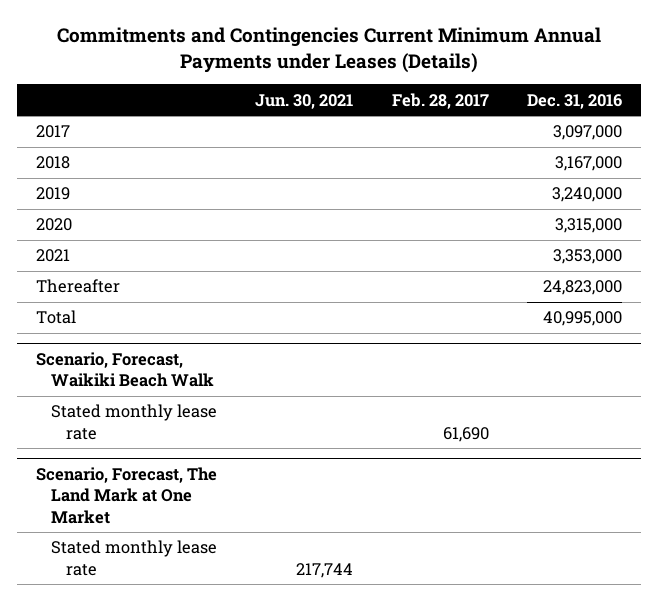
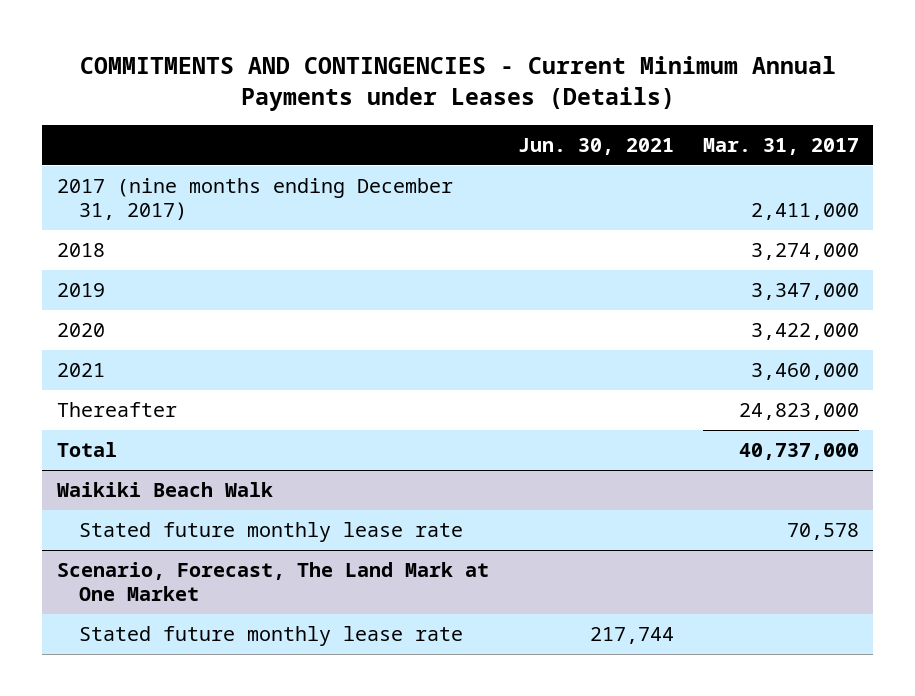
[57,27,602,73] Commitments and Contingencies Current Minimum Annual Payments under Leases (Details) -> [79,55,836,111] COMMITMENTS AND CONTINGENCIES - Current Minimum Annual Payments under Leases (Details)
[391,92,489,109] Feb. 28, 2017 -> none
[527,93,623,109] Dec. 31, 2016 -> none
none -> [702,137,859,155] Mar. 31, 2017
[35,125,70,139] 2017 -> [56,178,453,221] 2017 (nine months ending December 31, 2017)
[35,351,215,388] Scenario, Forecast, Waikiki Beach Walk -> [56,482,273,498] Waikiki Beach Walk
[51,404,218,440] Stated monthly lease rate -> [79,522,464,543] Stated future monthly lease rate
[51,540,218,576] Stated monthly lease rate -> [79,626,464,647] Stated future monthly lease rate

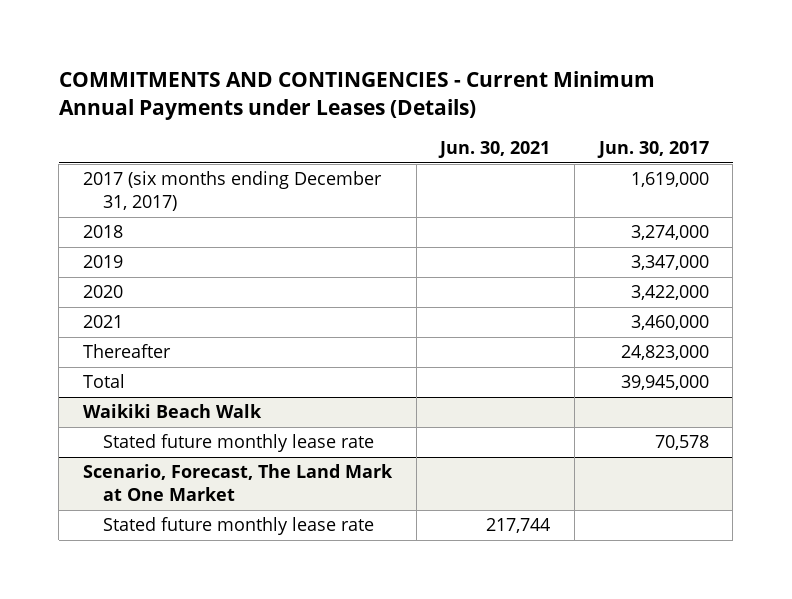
[702,137,859,155] Mar. 31, 2017 -> none
none -> [596,141,709,159] Jun. 30, 2017
[56,178,453,221] 2017 (nine months ending December 31, 2017) -> [82,171,382,212] 2017 (six months ending December 31, 2017)

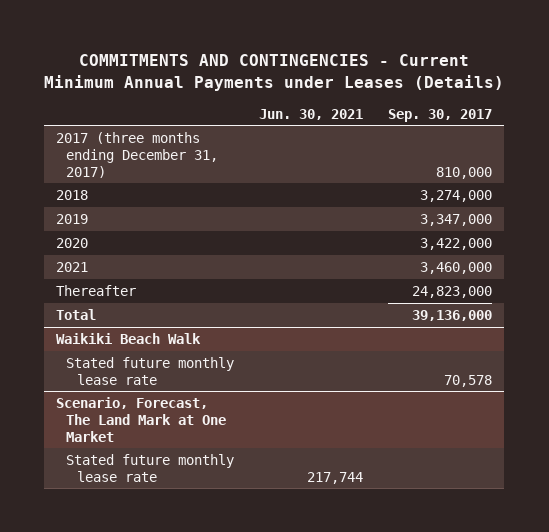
[596,141,709,159] Jun. 30, 2017 -> none
none -> [388,108,493,122] Sep. 30, 2017
[82,171,382,212] 2017 (six months ending December 31, 2017) -> [56,131,219,178] 2017 (three months ending December 31, 2017)

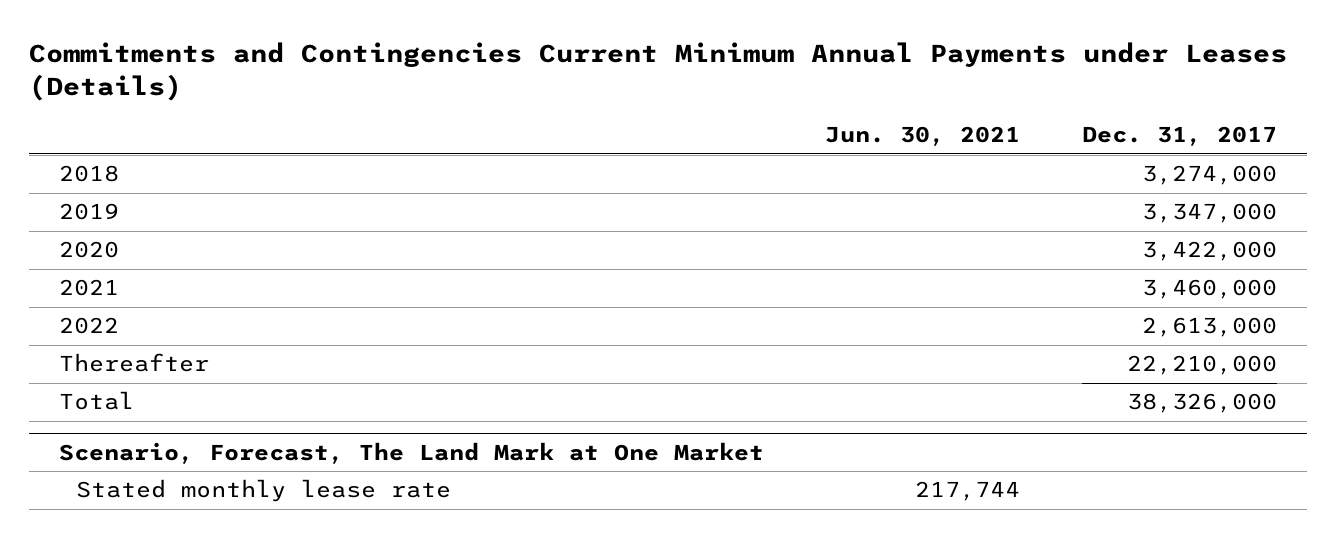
[44,53,505,91] COMMITMENTS AND CONTINGENCIES - Current Minimum Annual Payments under Leases (Details) -> [28,41,1287,101] Commitments and Contingencies Current Minimum Annual Payments under Leases (Details)
[388,108,493,122] Sep. 30, 2017 -> none
none -> [1081,126,1277,147] Dec. 31, 2017
[56,131,219,178] 2017 (three months ending December 31, 2017) -> none
none -> [59,317,120,335] 2022
[56,332,202,344] Waikiki Beach Walk -> none
[66,356,235,385] Stated future monthly lease rate -> none
[66,453,235,482] Stated future monthly lease rate -> [75,479,451,503] Stated monthly lease rate

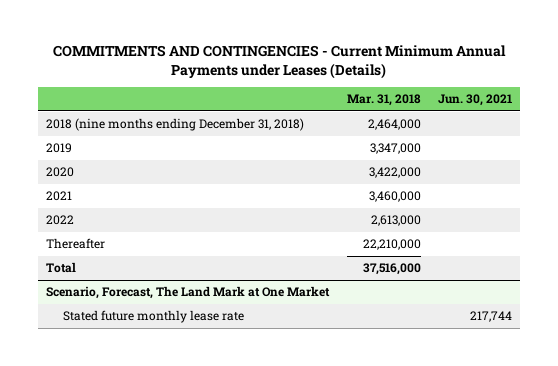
[28,41,1287,101] Commitments and Contingencies Current Minimum Annual Payments under Leases (Details) -> [53,45,507,80] COMMITMENTS AND CONTINGENCIES - Current Minimum Annual Payments under Leases (Details)
[1081,126,1277,147] Dec. 31, 2017 -> none
none -> [346,94,421,107] Mar. 31, 2018
[59,165,120,183] 2018 -> [46,118,305,132] 2018 (nine months ending December 31, 2018)
[75,479,451,503] Stated monthly lease rate -> [63,310,245,324] Stated future monthly lease rate

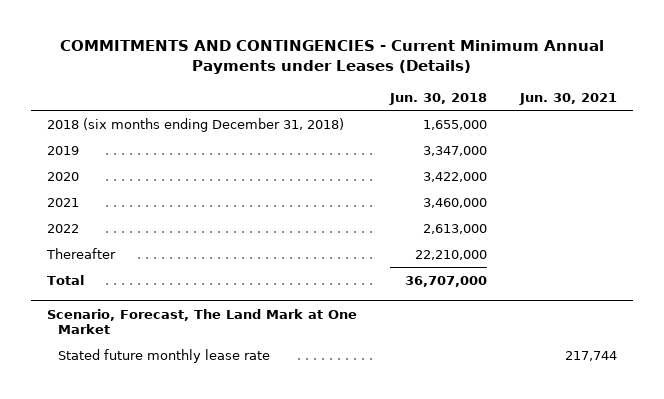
[346,94,421,107] Mar. 31, 2018 -> none
none -> [388,92,487,105] Jun. 30, 2018
[46,118,305,132] 2018 (nine months ending December 31, 2018) -> [47,117,345,132] 2018 (six months ending December 31, 2018)

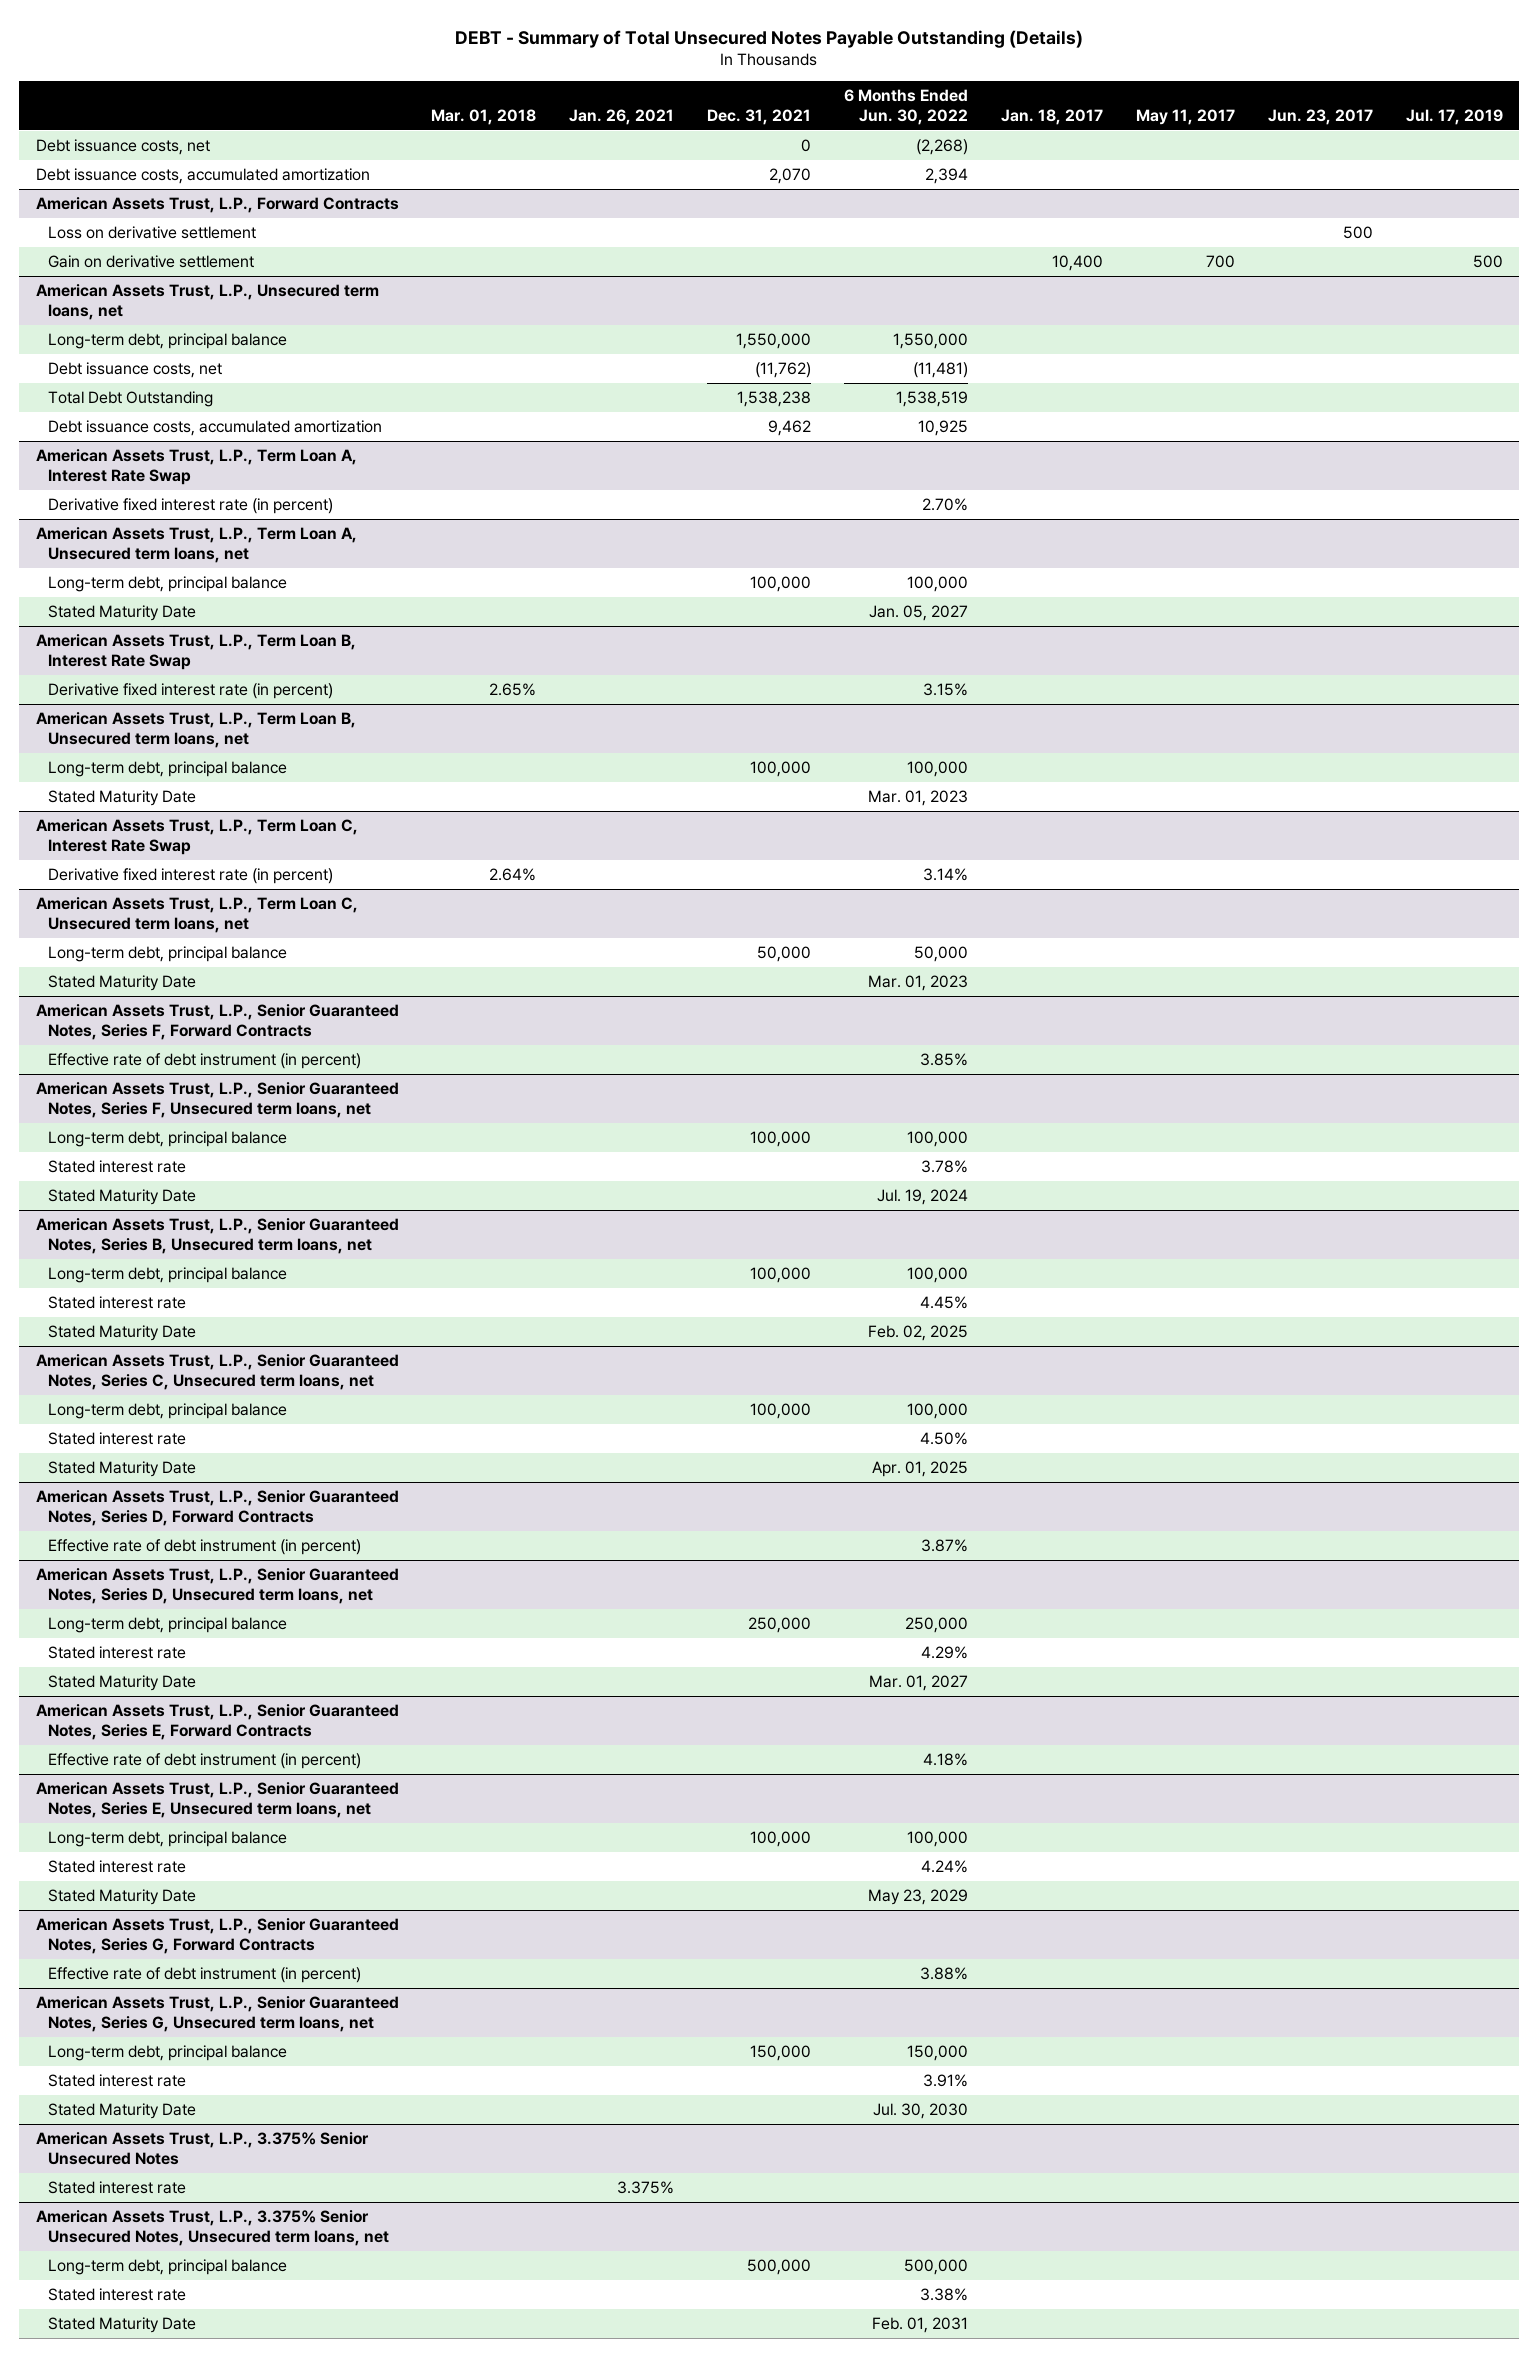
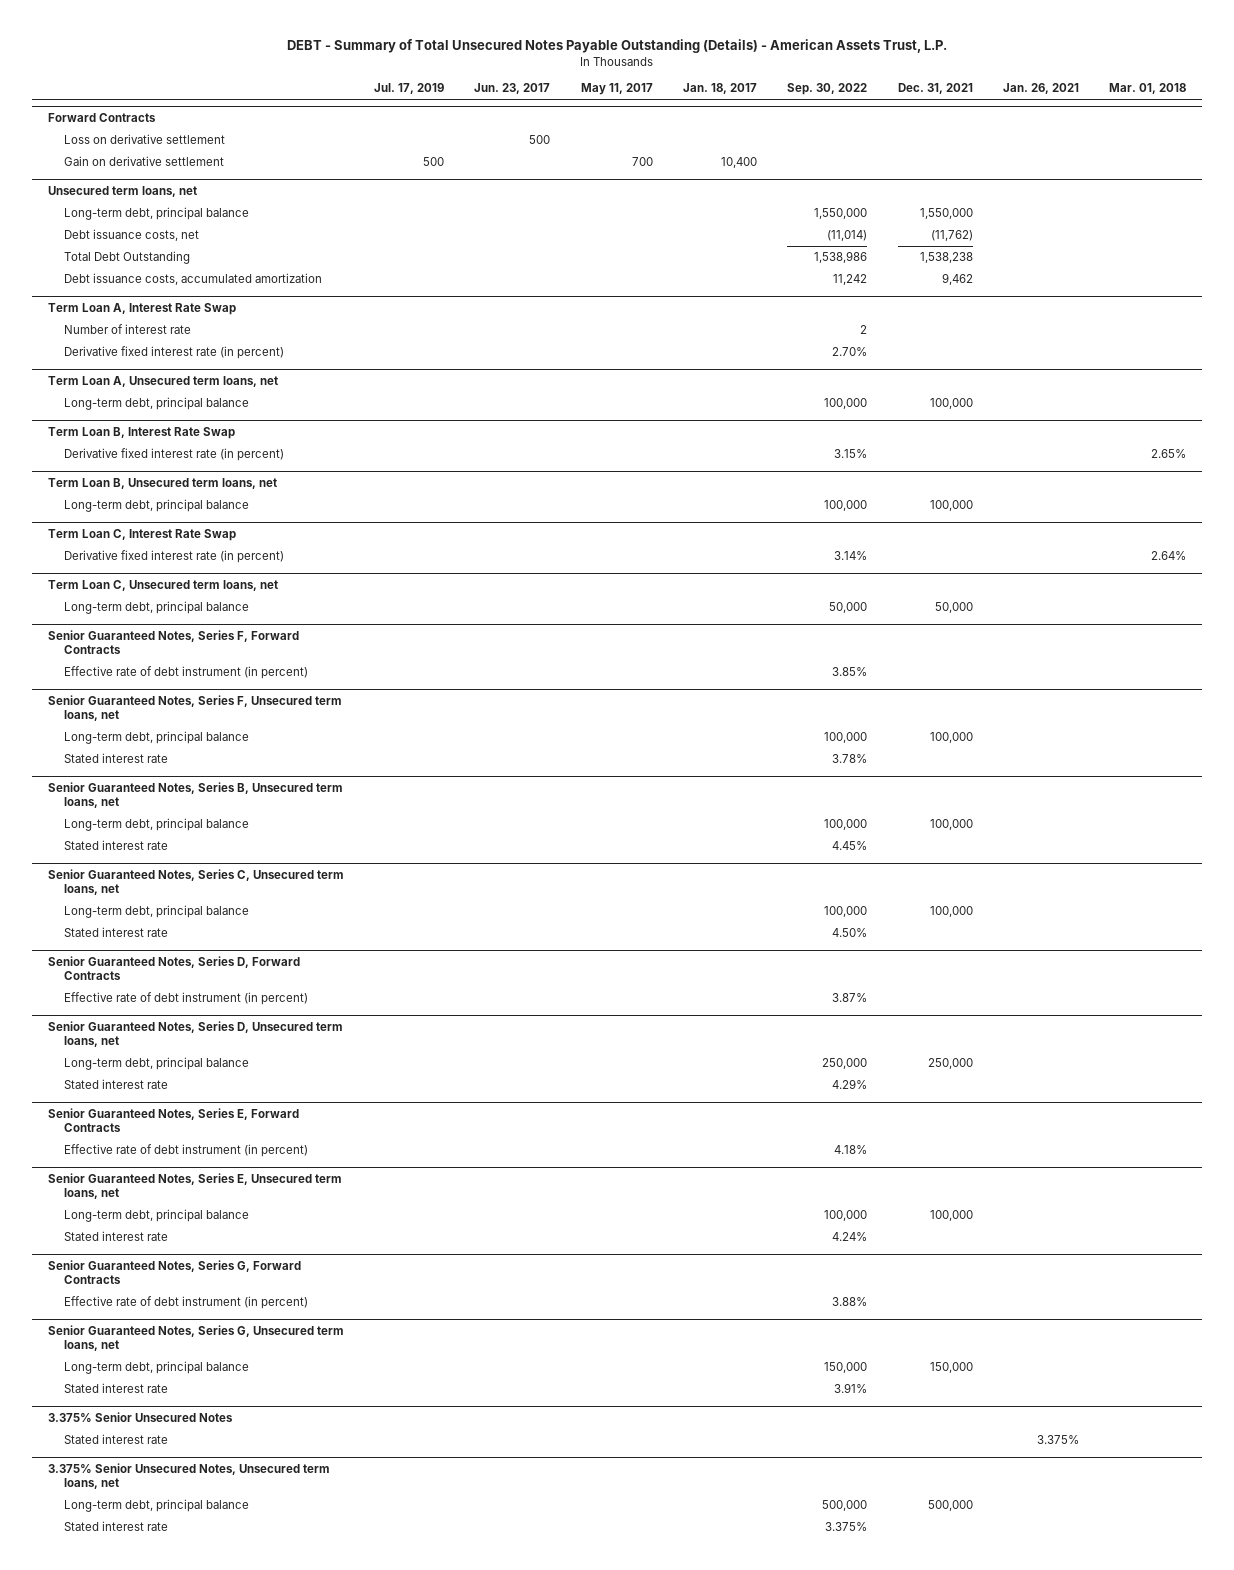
[455,29,1084,48] DEBT - Summary of Total Unsecured Notes Payable Outstanding (Details) -> [286,39,947,54] DEBT - Summary of Total Unsecured Notes Payable Outstanding (Details) - American Assets Trust, L.P.
[844,88,969,125] 6 Months Ended Jun. 30, 2022 -> none
none -> [787,83,868,96] Sep. 30, 2022
[35,139,210,156] Debt issuance costs, net -> none
[35,168,370,185] Debt issuance costs, accumulated amortization -> none
[35,197,399,214] American Assets Trust, L.P., Forward Contracts -> [47,113,156,123] Forward Contracts
[35,284,379,321] American Assets Trust, L.P., Unsecured term loans, net -> [47,186,197,198] Unsecured term loans, net
[35,449,357,486] American Assets Trust, L.P., Term Loan A, Interest Rate Swap -> [47,303,236,316] Term Loan A, Interest Rate Swap
none -> [64,324,192,335] Number of interest rate
[35,527,357,564] American Assets Trust, L.P., Term Loan A, Unsecured term loans, net -> [47,376,278,388] Term Loan A, Unsecured term loans, net
[48,605,197,622] Stated Maturity Date -> none
[35,634,356,671] American Assets Trust, L.P., Term Loan B, Interest Rate Swap -> [47,427,235,440] Term Loan B, Interest Rate Swap
[35,712,356,749] American Assets Trust, L.P., Term Loan B, Unsecured term loans, net -> [47,478,277,490] Term Loan B, Unsecured term loans, net
[48,790,197,807] Stated Maturity Date -> none
[35,819,358,856] American Assets Trust, L.P., Term Loan C, Interest Rate Swap -> [47,529,236,542] Term Loan C, Interest Rate Swap
[35,897,358,934] American Assets Trust, L.P., Term Loan C, Unsecured term loans, net -> [47,580,278,592] Term Loan C, Unsecured term loans, net
[48,975,197,992] Stated Maturity Date -> none
[35,1004,399,1041] American Assets Trust, L.P., Senior Guaranteed Notes, Series F, Forward Contracts -> [47,630,299,655] Senior Guaranteed Notes, Series F, Forward Contracts
[35,1082,399,1119] American Assets Trust, L.P., Senior Guaranteed Notes, Series F, Unsecured term loans, net -> [47,695,342,722] Senior Guaranteed Notes, Series F, Unsecured term loans, net
[48,1189,197,1206] Stated Maturity Date -> none
[35,1218,399,1255] American Assets Trust, L.P., Senior Guaranteed Notes, Series B, Unsecured term loans, net -> [47,782,343,809] Senior Guaranteed Notes, Series B, Unsecured term loans, net
[48,1325,197,1342] Stated Maturity Date -> none
[35,1354,399,1391] American Assets Trust, L.P., Senior Guaranteed Notes, Series C, Unsecured term loans, net -> [47,869,344,896] Senior Guaranteed Notes, Series C, Unsecured term loans, net
[48,1461,197,1478] Stated Maturity Date -> none
[35,1490,399,1527] American Assets Trust, L.P., Senior Guaranteed Notes, Series D, Forward Contracts -> [47,956,300,981] Senior Guaranteed Notes, Series D, Forward Contracts
[35,1568,399,1605] American Assets Trust, L.P., Senior Guaranteed Notes, Series D, Unsecured term loans, net -> [47,1021,343,1048] Senior Guaranteed Notes, Series D, Unsecured term loans, net
[48,1675,197,1692] Stated Maturity Date -> none
[35,1704,399,1741] American Assets Trust, L.P., Senior Guaranteed Notes, Series E, Forward Contracts -> [47,1108,299,1133] Senior Guaranteed Notes, Series E, Forward Contracts
[35,1782,399,1819] American Assets Trust, L.P., Senior Guaranteed Notes, Series E, Unsecured term loans, net -> [47,1173,342,1200] Senior Guaranteed Notes, Series E, Unsecured term loans, net
[48,1889,197,1906] Stated Maturity Date -> none
[35,1918,399,1955] American Assets Trust, L.P., Senior Guaranteed Notes, Series G, Forward Contracts -> [47,1260,301,1285] Senior Guaranteed Notes, Series G, Forward Contracts
[35,1996,399,2033] American Assets Trust, L.P., Senior Guaranteed Notes, Series G, Unsecured term loans, net -> [47,1325,344,1352] Senior Guaranteed Notes, Series G, Unsecured term loans, net
[48,2103,197,2120] Stated Maturity Date -> none
[35,2132,369,2166] American Assets Trust, L.P., 3.375% Senior Unsecured Notes -> [47,1412,233,1424] 3.375% Senior Unsecured Notes
[35,2210,390,2247] American Assets Trust, L.P., 3.375% Senior Unsecured Notes, Unsecured term loans, net -> [47,1463,330,1490] 3.375% Senior Unsecured Notes, Unsecured term loans, net
[48,2317,197,2334] Stated Maturity Date -> none

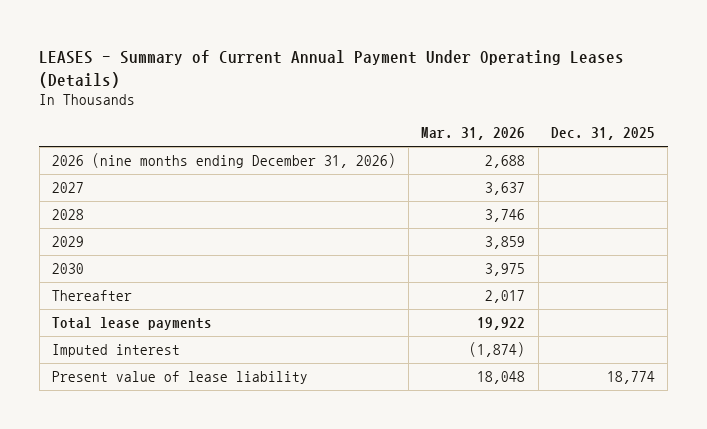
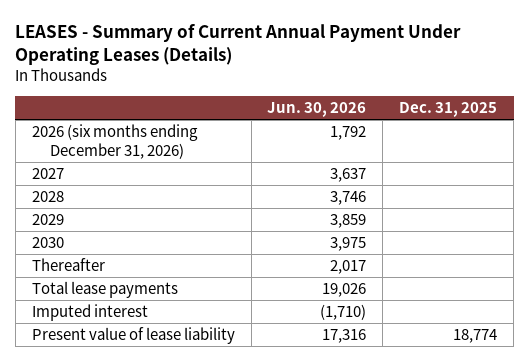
[421,127,526,141] Mar. 31, 2026 -> none
none -> [267,102,367,118] Jun. 30, 2026
[52,153,397,169] 2026 (nine months ending December 31, 2026) -> [31,124,198,159] 2026 (six months ending December 31, 2026)

